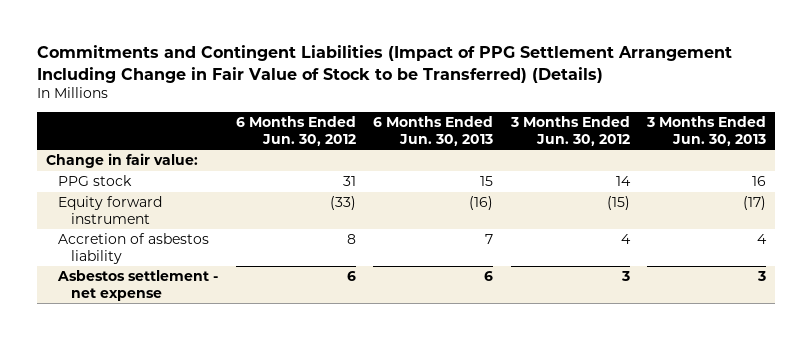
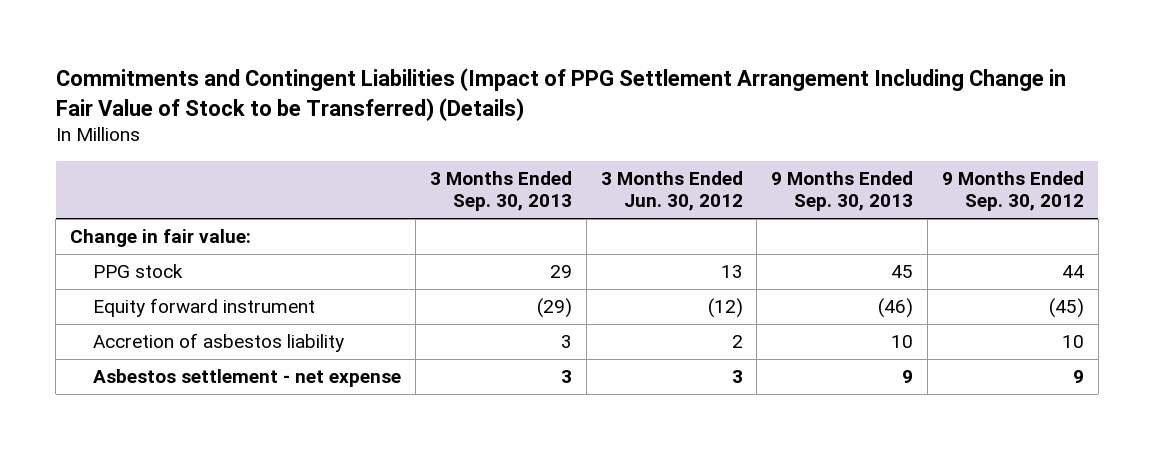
[235,116,356,146] 6 Months Ended Jun. 30, 2012 -> none
[373,116,494,146] 6 Months Ended Jun. 30, 2013 -> none
[646,116,767,146] 3 Months Ended Jun. 30, 2013 -> none
none -> [429,171,572,212] 3 Months Ended Sep. 30, 2013
none -> [771,171,914,212] 9 Months Ended Sep. 30, 2013
none -> [942,171,1085,212] 9 Months Ended Sep. 30, 2012
[615,176,631,187] 14 -> [720,265,743,279] 13
[606,196,630,211] (15) -> [707,298,743,319] (12)
[620,234,631,245] 4 -> [731,335,743,349] 2

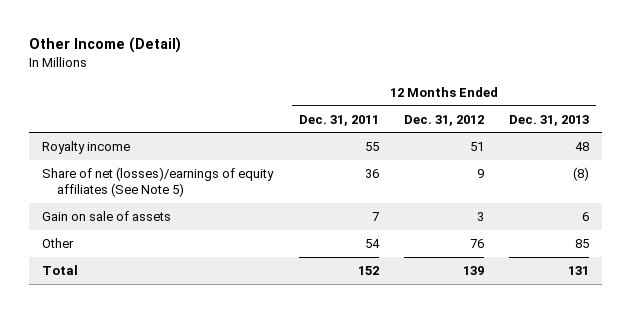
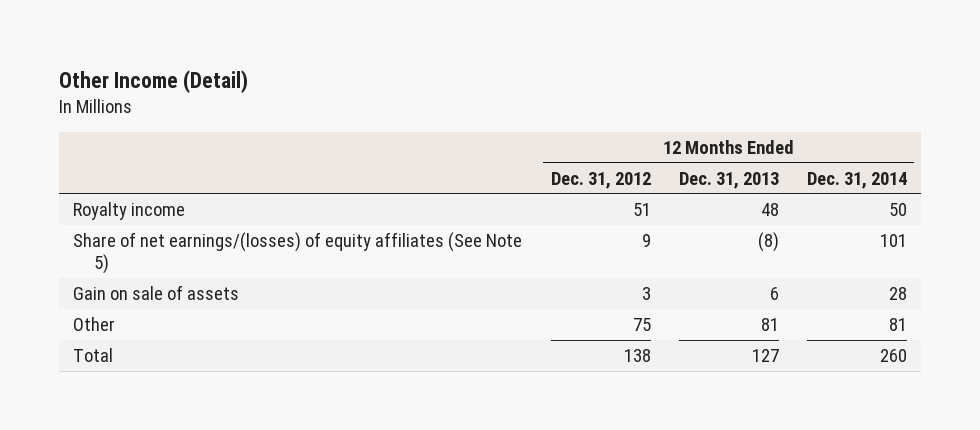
[298,114,379,126] Dec. 31, 2011 -> none
none -> [806,171,907,189] Dec. 31, 2014
[42,166,275,198] Share of net (losses)/earnings of equity affiliates (See Note 5) -> [73,231,523,274] Share of net earnings/(losses) of equity affiliates (See Note 5)
[469,238,484,248] 76 -> [632,317,651,331] 75
[575,238,590,248] 85 -> [760,317,779,331] 81
[462,265,484,275] 139 -> [623,348,651,362] 138
[568,265,590,275] 131 -> [751,348,779,362] 127

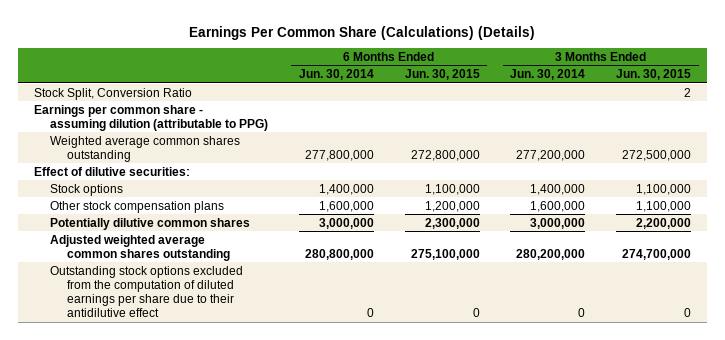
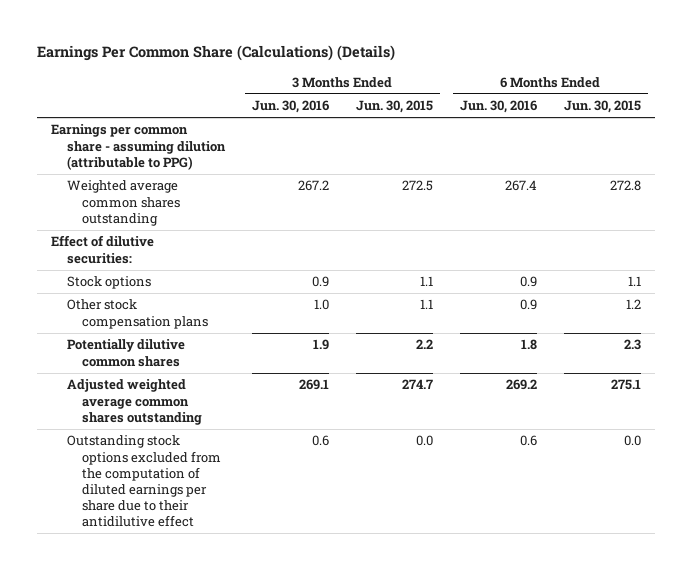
[298,69,374,81] Jun. 30, 2014 -> none
[510,69,586,81] Jun. 30, 2014 -> none
none -> [251,100,329,114] Jun. 30, 2016
none -> [459,100,537,114] Jun. 30, 2016
[33,87,192,100] Stock Split, Conversion Ratio -> none
[410,149,480,161] 272,800,000 -> [609,180,641,192] 272.8
[622,149,692,161] 272,500,000 -> [401,180,433,192] 272.5
[424,183,480,195] 1,100,000 -> [627,276,641,287] 1.1
[636,183,692,195] 1,100,000 -> [419,276,433,287] 1.1
[424,200,480,212] 1,200,000 -> [625,299,641,310] 1.2
[636,200,692,212] 1,100,000 -> [419,299,433,310] 1.1
[424,217,480,229] 2,300,000 -> [623,339,641,351] 2.3
[636,217,692,229] 2,200,000 -> [415,339,433,350] 2.2
[410,248,480,260] 275,100,000 -> [610,379,641,391] 275.1
[622,248,692,260] 274,700,000 -> [401,379,433,390] 274.7
[472,308,480,318] 0 -> [623,435,641,447] 0.0
[684,308,692,318] 0 -> [415,435,433,447] 0.0

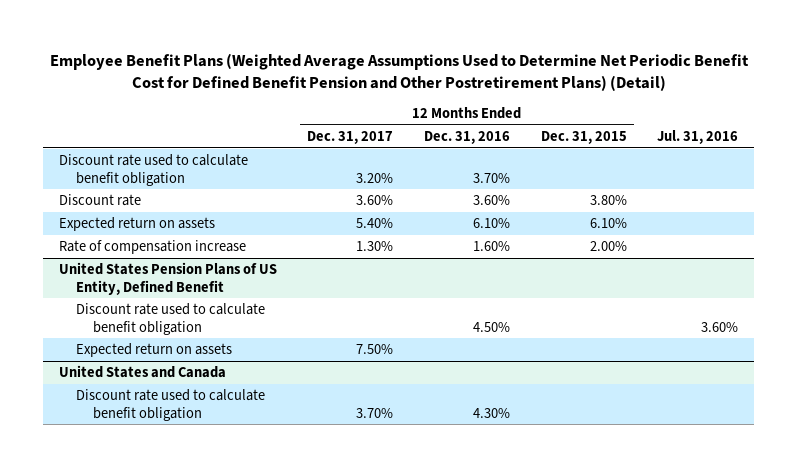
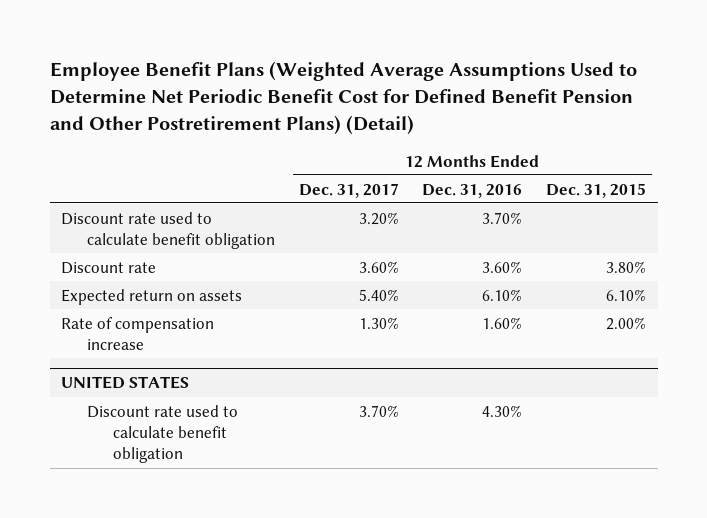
[657,129,739,144] Jul. 31, 2016 -> none
[58,262,277,295] United States Pension Plans of US Entity, Defined Benefit -> none
[75,303,265,335] Discount rate used to calculate benefit obligation -> none
[75,343,232,358] Expected return on assets -> none
[58,365,226,379] United States and Canada -> [61,376,190,390] UNITED STATES

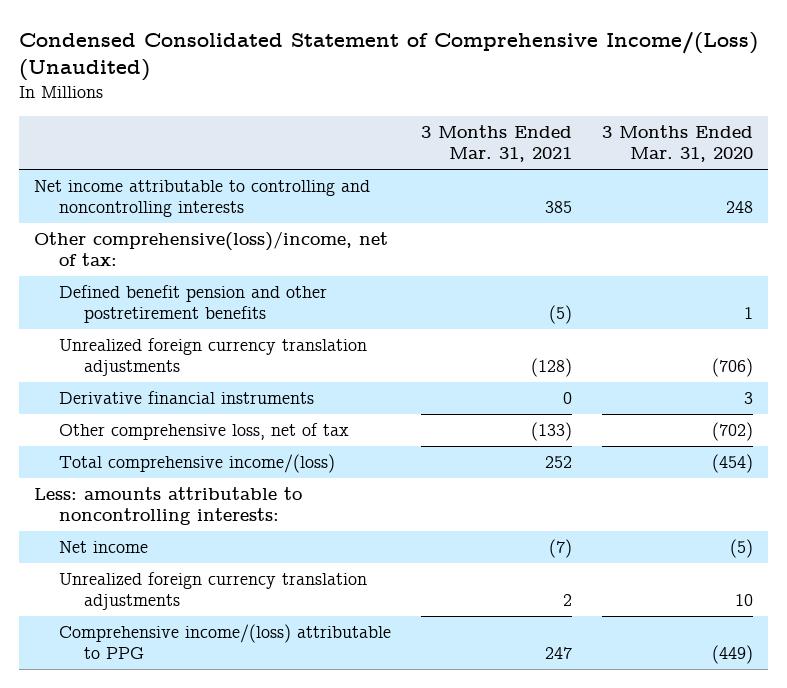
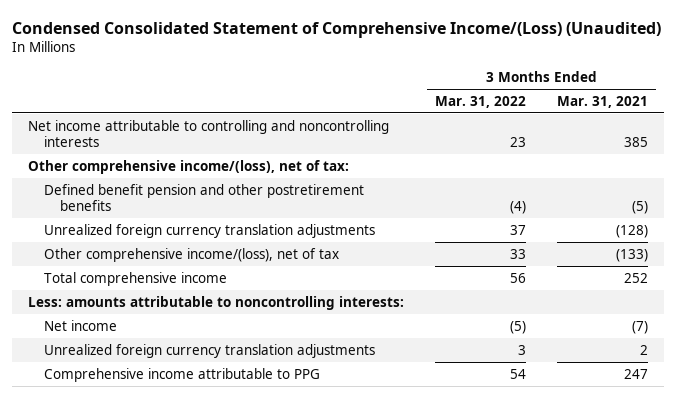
[602,125,754,163] 3 Months Ended Mar. 31, 2020 -> none
none -> [435,96,527,109] Mar. 31, 2022
[34,231,389,267] Other comprehensive(loss)/income, net of tax: -> [27,159,349,174] Other comprehensive income/(loss), net of tax:
[59,391,315,405] Derivative financial instruments -> none
[59,423,350,441] Other comprehensive loss, net of tax -> [43,247,339,262] Other comprehensive income/(loss), net of tax
[59,454,336,474] Total comprehensive income/(loss) -> [43,271,227,286] Total comprehensive income
[59,624,392,660] Comprehensive income/(loss) attributable to PPG -> [43,367,320,382] Comprehensive income attributable to PPG

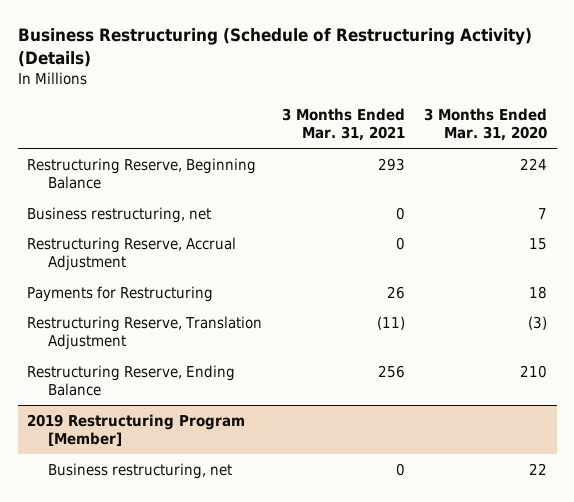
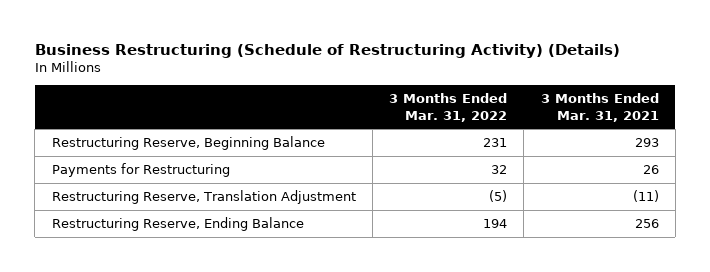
[424,107,548,142] 3 Months Ended Mar. 31, 2020 -> none
none -> [389,93,508,122] 3 Months Ended Mar. 31, 2022
[27,206,212,223] Business restructuring, net -> none
[27,236,237,271] Restructuring Reserve, Accrual Adjustment -> none
[27,413,246,446] 2019 Restructuring Program [Member] -> none
[48,462,233,479] Business restructuring, net -> none

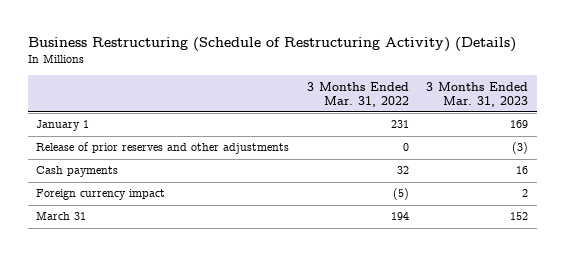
[540,93,659,122] 3 Months Ended Mar. 31, 2021 -> none
none -> [426,81,529,107] 3 Months Ended Mar. 31, 2023
[51,135,325,150] Restructuring Reserve, Beginning Balance -> [36,120,90,132] January 1
none -> [36,142,290,155] Release of prior reserves and other adjustments
[51,162,230,177] Payments for Restructuring -> [36,166,119,178] Cash payments
[51,189,356,204] Restructuring Reserve, Translation Adjustment -> [36,189,166,201] Foreign currency impact
[51,216,304,231] Restructuring Reserve, Ending Balance -> [36,211,87,221] March 31

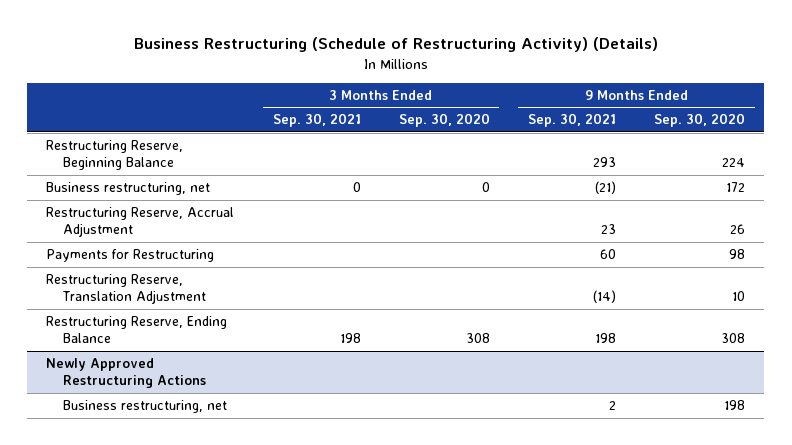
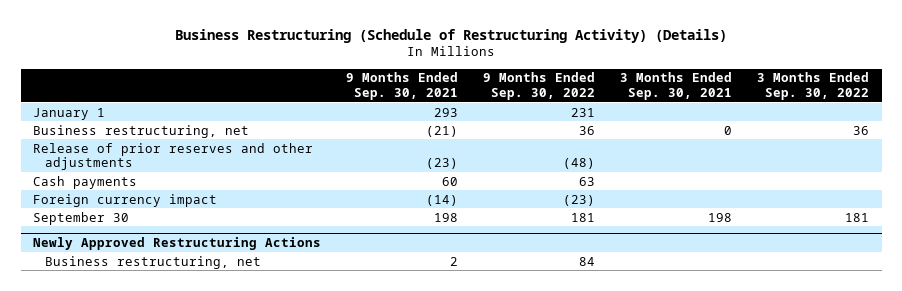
[398,113,490,128] Sep. 30, 2020 -> none
[654,113,746,128] Sep. 30, 2020 -> none
none -> [483,72,596,100] 9 Months Ended Sep. 30, 2022
none -> [757,72,870,100] 3 Months Ended Sep. 30, 2022
[46,140,184,171] Restructuring Reserve, Beginning Balance -> [33,107,106,120] January 1
[46,207,235,238] Restructuring Reserve, Accrual Adjustment -> none
none -> [33,142,314,171] Release of prior reserves and other adjustments
[46,249,215,263] Payments for Restructuring -> [33,175,138,189] Cash payments
[46,274,206,305] Restructuring Reserve, Translation Adjustment -> [33,193,218,207] Foreign currency impact
[46,316,228,344] Restructuring Reserve, Ending Balance -> [33,211,130,225] September 30

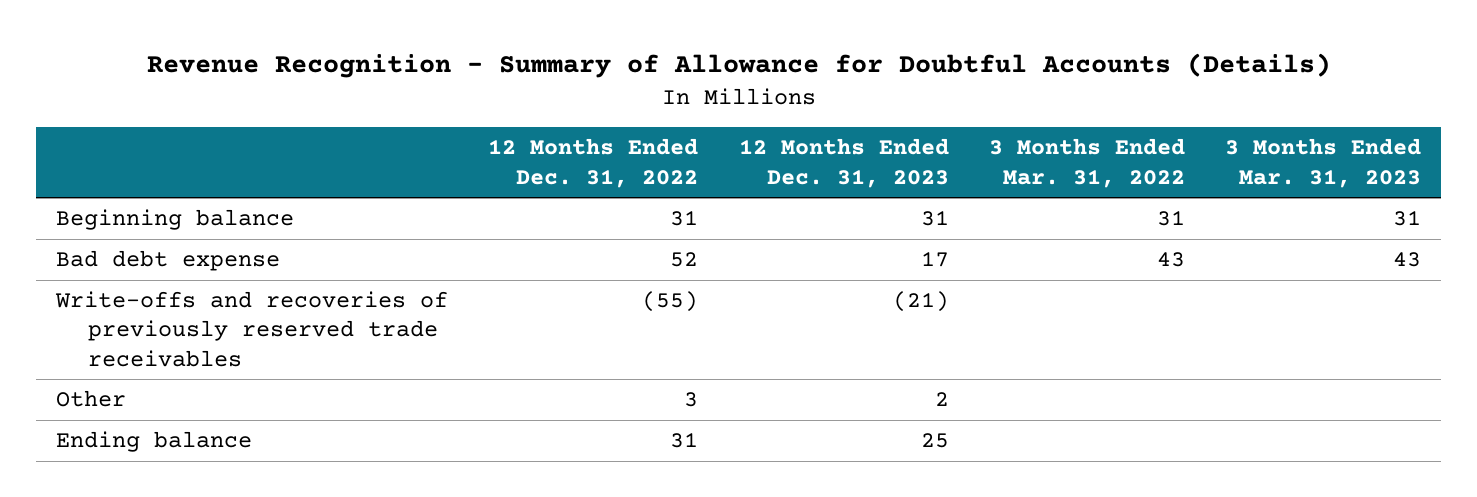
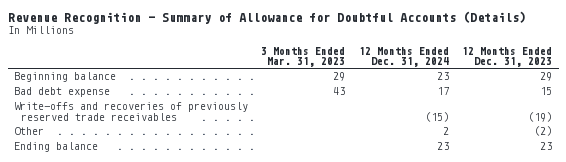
[488,138,699,188] 12 Months Ended Dec. 31, 2022 -> none
[988,138,1185,188] 3 Months Ended Mar. 31, 2022 -> none
none -> [358,46,449,68] 12 Months Ended Dec. 31, 2024
[920,210,949,227] 31 -> [539,72,552,82] 29
[1392,210,1421,227] 31 -> [333,72,346,82] 29
[920,251,949,268] 17 -> [539,87,552,96] 15
[892,291,949,313] (21) -> [527,112,552,123] (19)
[934,392,949,407] 2 -> [533,126,552,137] (2)
[920,433,949,449] 25 -> [539,142,552,151] 23

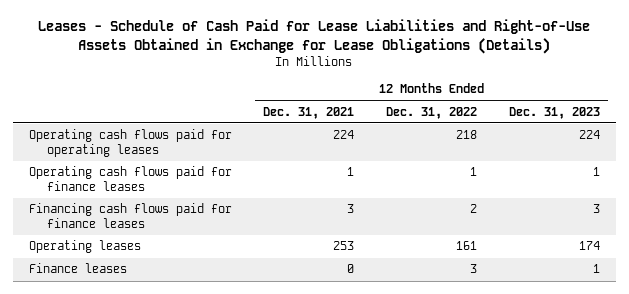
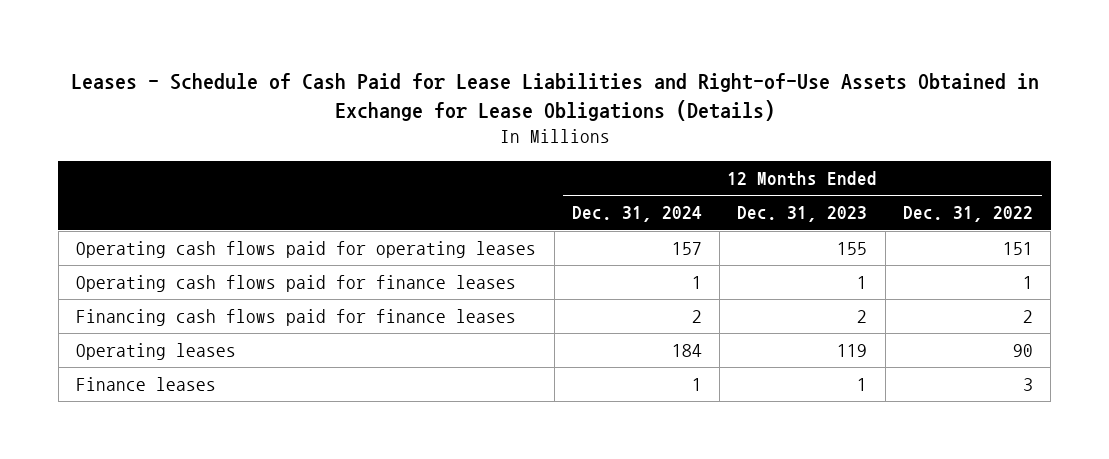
[263,106,355,119] Dec. 31, 2021 -> none
none -> [571,206,702,223] Dec. 31, 2024
[456,130,478,140] 218 -> [1003,242,1034,256] 151
[578,130,600,140] 224 -> [837,242,868,256] 155
[592,204,600,214] 3 -> [857,310,868,324] 2
[456,241,478,251] 161 -> [1013,344,1034,358] 90
[578,241,600,251] 174 -> [837,344,868,358] 119

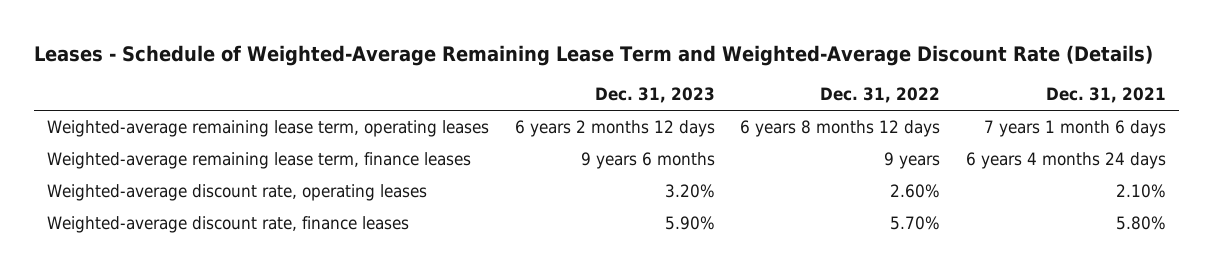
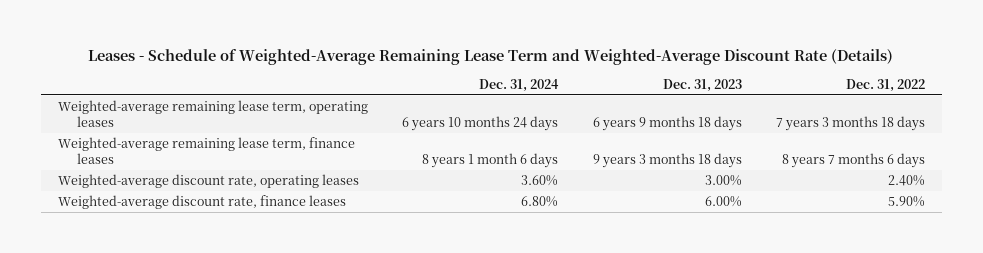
[1045,87,1166,104] Dec. 31, 2021 -> none
none -> [479,78,560,92] Dec. 31, 2024
[514,120,715,138] 6 years 2 months 12 days -> [592,116,742,132] 6 years 9 months 18 days
[740,120,941,138] 6 years 8 months 12 days -> [775,116,925,132] 7 years 3 months 18 days
[580,152,715,170] 9 years 6 months -> [592,153,742,169] 9 years 3 months 18 days
[884,152,941,170] 9 years -> [781,153,925,169] 8 years 7 months 6 days
[664,184,715,199] 3.20% -> [704,175,742,187] 3.00%
[890,184,941,199] 2.60% -> [887,175,925,187] 2.40%
[664,216,715,231] 5.90% -> [704,196,742,208] 6.00%
[890,216,941,231] 5.70% -> [887,196,925,208] 5.90%

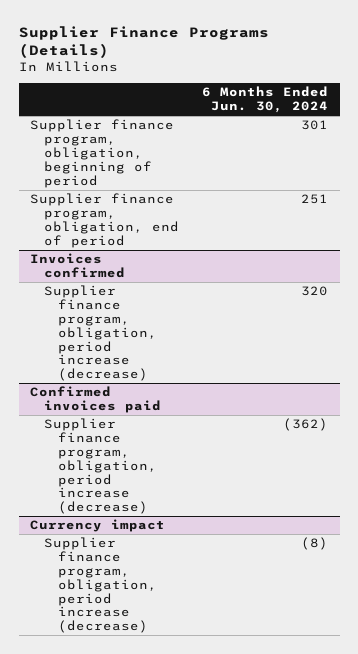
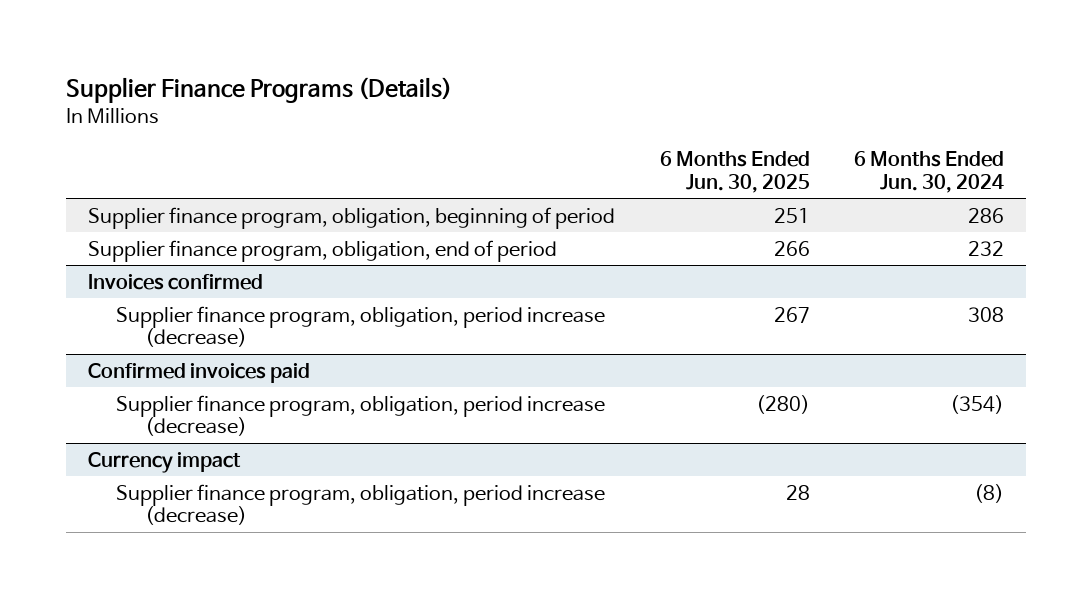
none -> [659,150,810,193] 6 Months Ended Jun. 30, 2025
[301,120,329,131] 301 -> [967,207,1004,223] 286
[301,194,329,205] 251 -> [967,240,1004,256] 232
[301,286,329,297] 320 -> [967,306,1004,322] 308
[283,418,329,432] (362) -> [949,394,1004,414] (354)

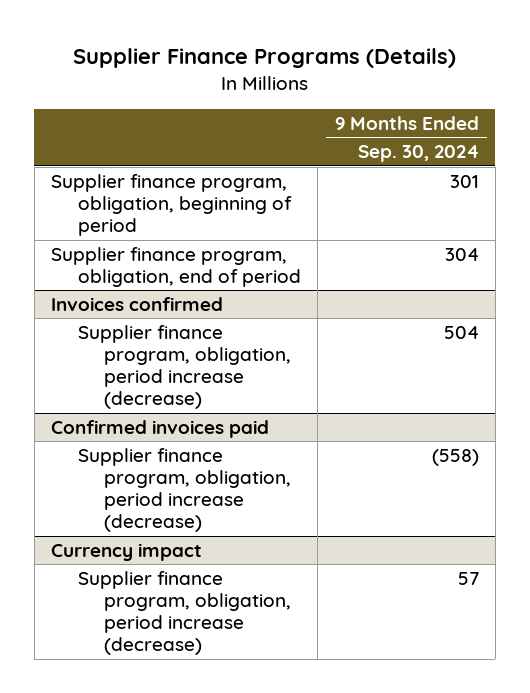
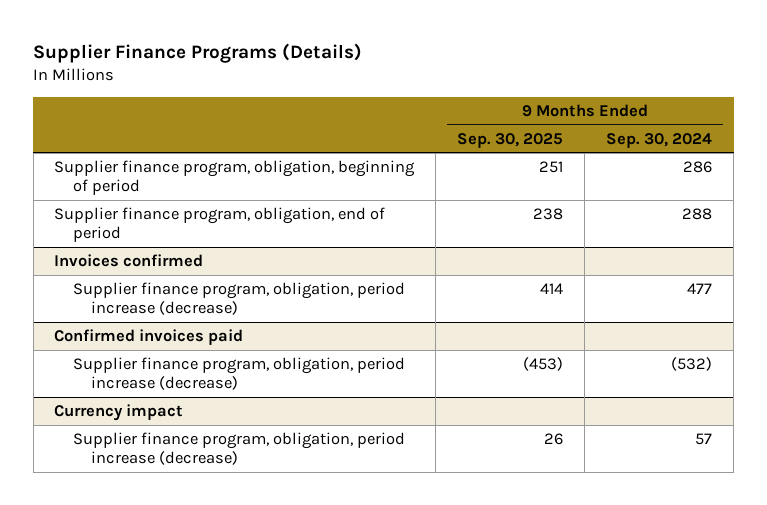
none -> [457,132,564,148] Sep. 30, 2025
[449,174,479,188] 301 -> [683,161,713,174] 286
[444,247,479,261] 304 -> [682,208,713,221] 288
[443,325,479,339] 504 -> [687,283,713,295] 477
[431,448,479,466] (558) -> [671,357,713,372] (532)

